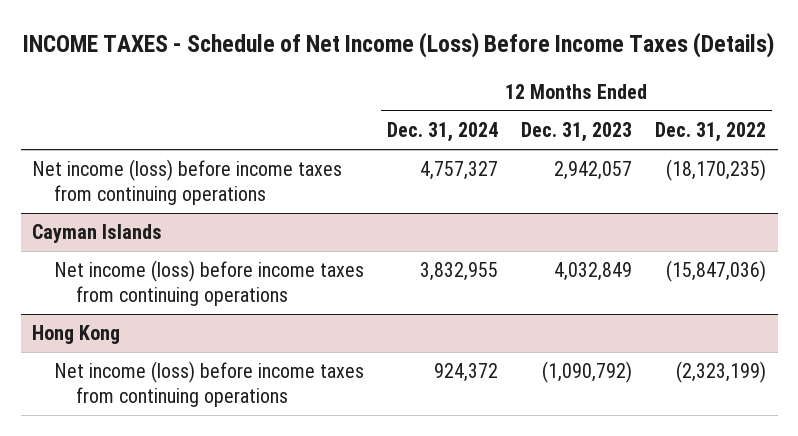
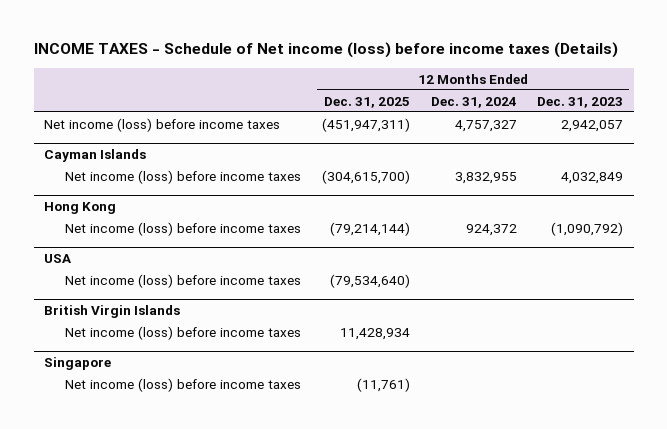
[23,31,775,58] INCOME TAXES - Schedule of Net Income (Loss) Before Income Taxes (Details) -> [33,42,618,59] INCOME TAXES - Schedule of Net income (loss) before income taxes (Details)
[655,122,767,143] Dec. 31, 2022 -> none
none -> [323,96,410,108] Dec. 31, 2025
[32,159,343,205] Net income (loss) before income taxes from continuing operations -> [44,117,281,132] Net income (loss) before income taxes
[53,260,364,306] Net income (loss) before income taxes from continuing operations -> [65,169,302,184] Net income (loss) before income taxes
[53,361,364,407] Net income (loss) before income taxes from continuing operations -> [65,221,302,236] Net income (loss) before income taxes
none -> [44,253,73,263] USA
none -> [65,273,302,288] Net income (loss) before income taxes
none -> [44,304,181,318] British Virgin Islands
none -> [65,325,302,340] Net income (loss) before income taxes
none -> [44,356,112,370] Singapore
none -> [65,377,302,392] Net income (loss) before income taxes

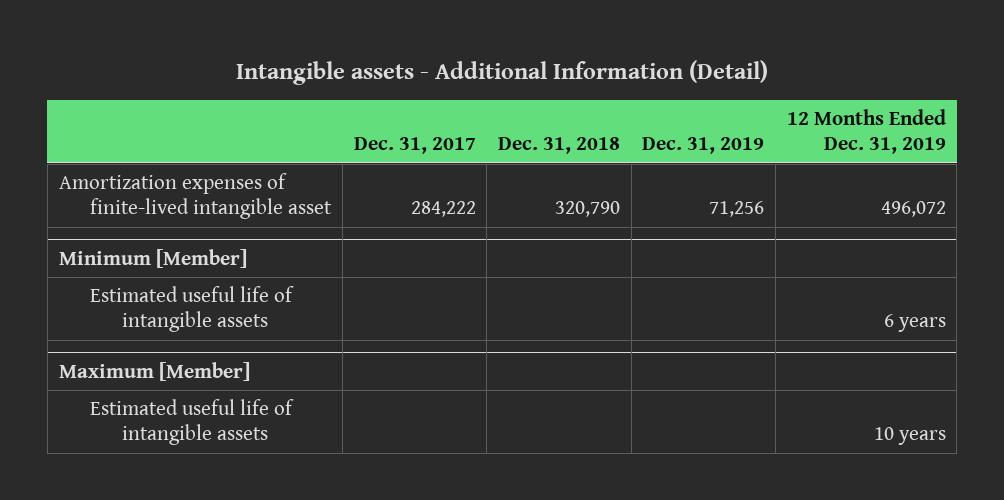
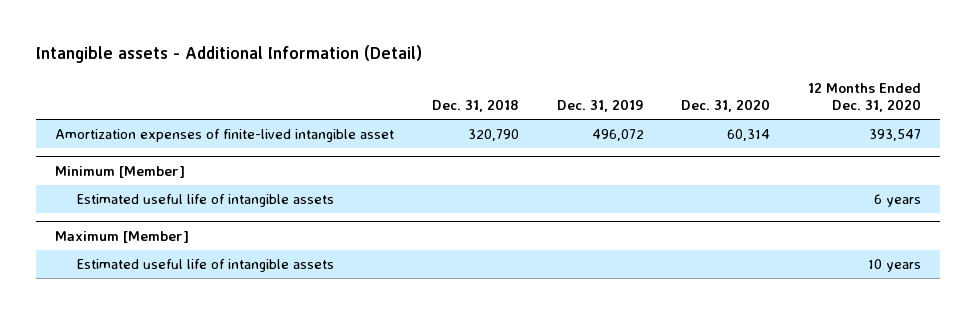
[353,137,476,155] Dec. 31, 2017 -> none
[786,108,946,155] 12 Months Ended Dec. 31, 2019 -> none
none -> [681,99,771,113] Dec. 31, 2020
none -> [808,82,922,113] 12 Months Ended Dec. 31, 2020
[709,201,765,218] 71,256 -> [591,128,644,141] 496,072

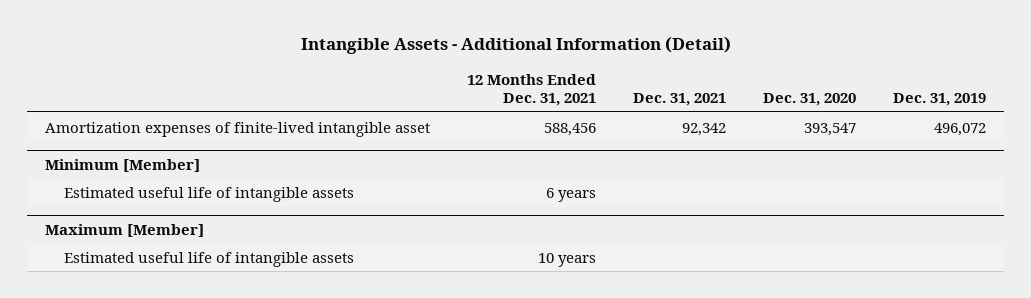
[36,45,423,64] Intangible assets - Additional Information (Detail) -> [300,36,731,55] Intangible Assets - Additional Information (Detail)
[431,99,519,113] Dec. 31, 2018 -> none
[808,82,922,113] 12 Months Ended Dec. 31, 2020 -> none
none -> [467,73,597,106] 12 Months Ended Dec. 31, 2021
none -> [633,92,727,106] Dec. 31, 2021
[727,128,771,141] 60,314 -> [804,122,857,136] 393,547

